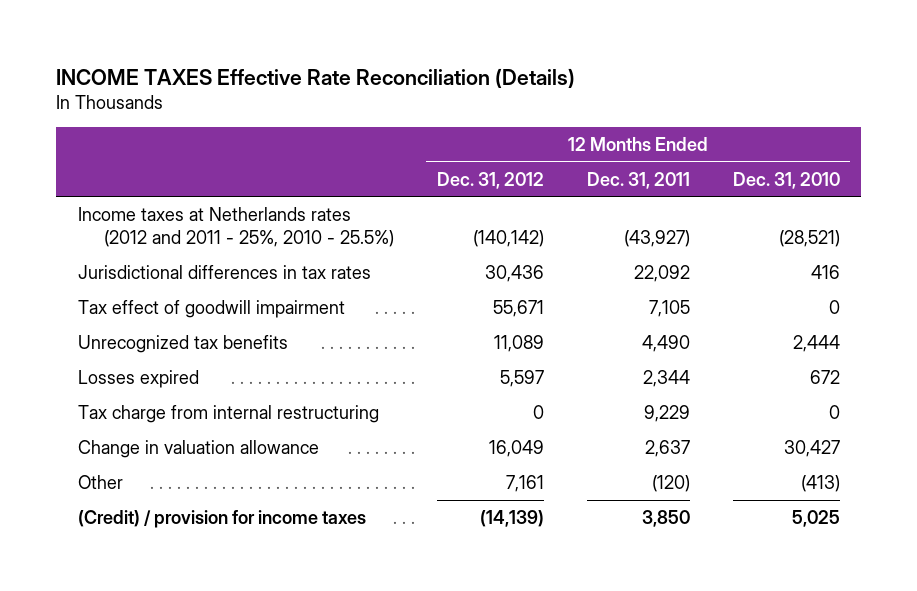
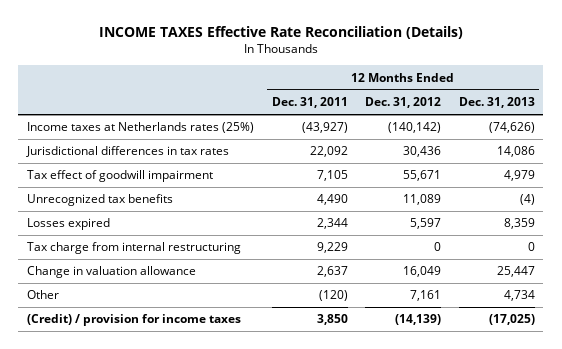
[732,171,840,189] Dec. 31, 2010 -> none
none -> [458,97,535,109] Dec. 31, 2013
[77,206,395,248] Income taxes at Netherlands rates (2012 and 2011 - 25%, 2010 - 25.5%) -> [27,122,255,134] Income taxes at Netherlands rates (25%)

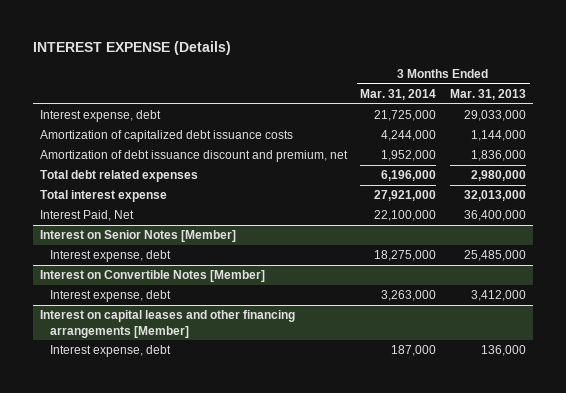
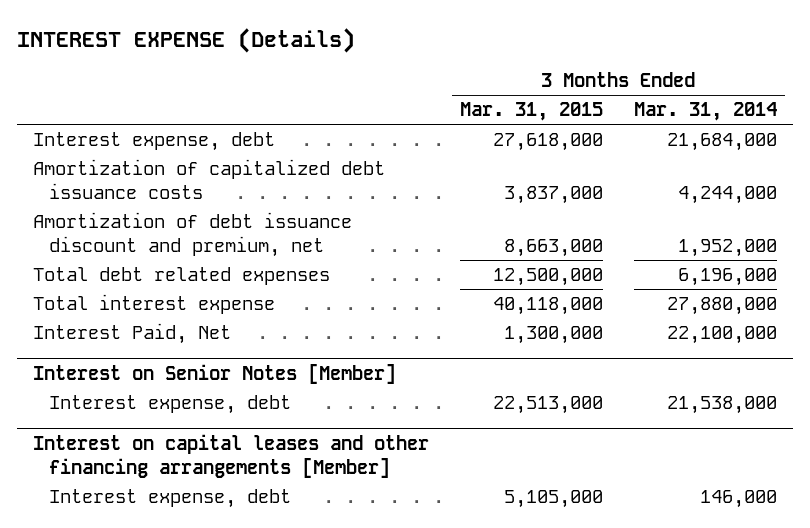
[450,89,527,101] Mar. 31, 2013 -> none
none -> [459,102,603,122] Mar. 31, 2015
[374,110,437,122] 21,725,000 -> [667,133,778,152] 21,684,000
[374,190,437,202] 27,921,000 -> [667,297,778,316] 27,880,000
[39,270,265,283] Interest on Convertible Notes [Member] -> none
[49,290,171,303] Interest expense, debt -> none
[374,250,437,262] 18,275,000 -> [667,396,778,415] 21,538,000
[391,345,437,357] 187,000 -> [700,490,778,509] 146,000

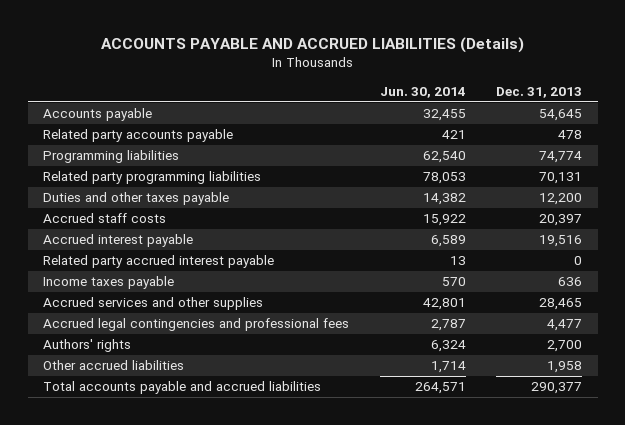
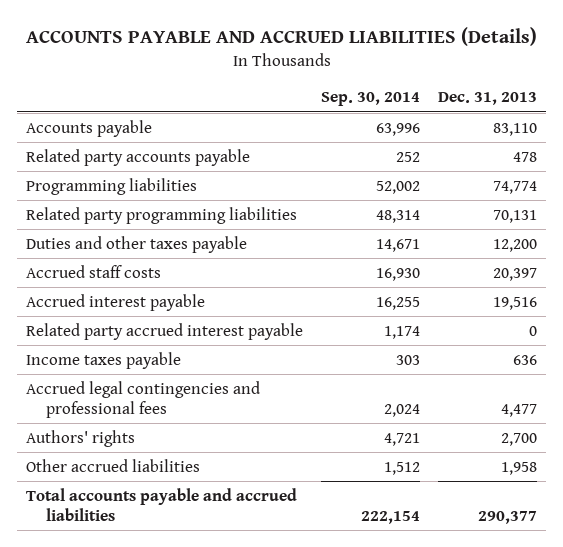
[379,86,466,98] Jun. 30, 2014 -> none
none -> [321,92,421,107] Sep. 30, 2014
[539,109,583,122] 54,645 -> [493,122,538,136] 83,110
[43,297,264,311] Accrued services and other supplies -> none

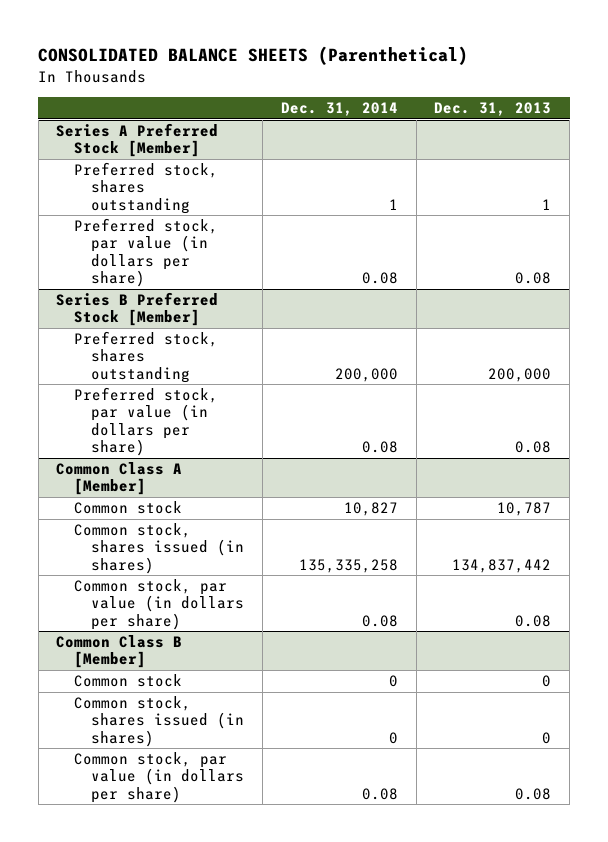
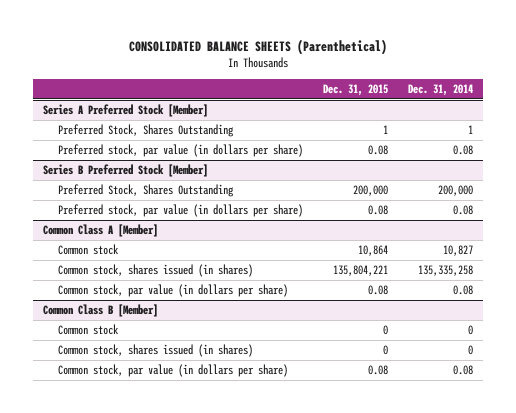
[434,101,552,116] Dec. 31, 2013 -> none
none -> [323,83,389,96] Dec. 31, 2015
[73,162,218,214] Preferred stock, shares outstanding -> [58,124,235,138] Preferred Stock, Shares Outstanding
[73,331,218,383] Preferred stock, shares outstanding -> [58,184,235,198] Preferred Stock, Shares Outstanding

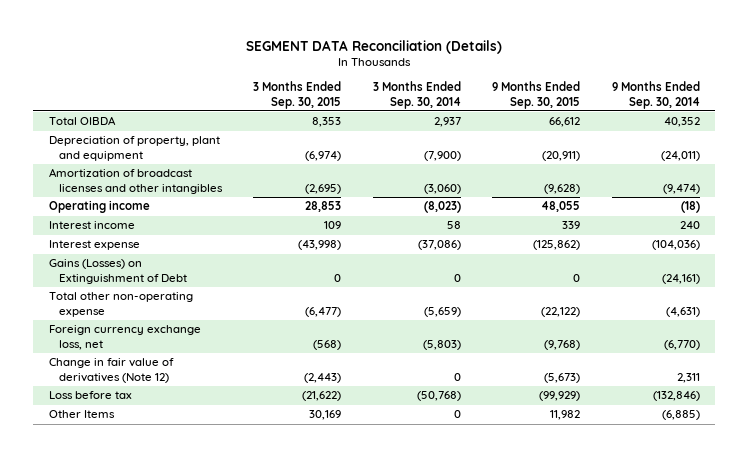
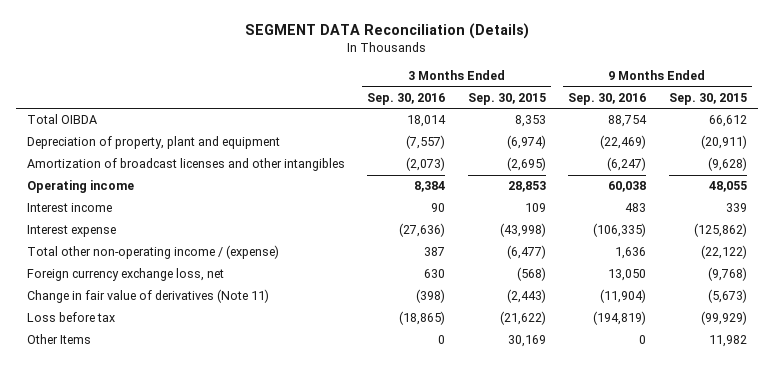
[372,81,461,109] 3 Months Ended Sep. 30, 2014 -> none
[611,81,700,109] 9 Months Ended Sep. 30, 2014 -> none
none -> [367,92,446,105] Sep. 30, 2016
none -> [568,92,647,105] Sep. 30, 2016
[48,259,187,284] Gains (Losses) on Extinguishment of Debt -> none
[48,292,193,317] Total other non-operating expense -> [27,245,280,260] Total other non-operating income / (expense)
[48,358,174,383] Change in fair value of derivatives (Note 12) -> [27,289,270,304] Change in fair value of derivatives (Note 11)

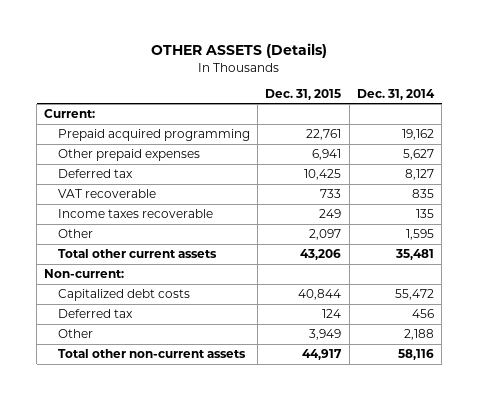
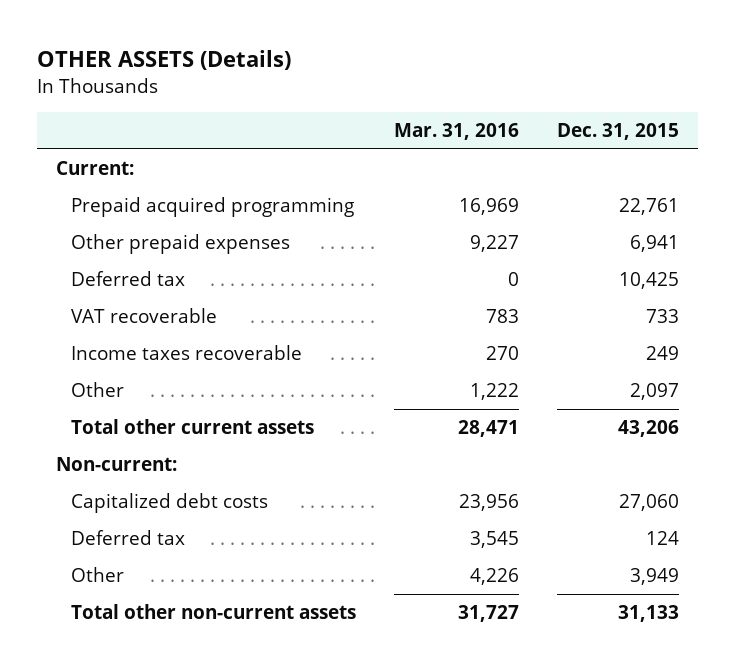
[356,88,435,100] Dec. 31, 2014 -> none
none -> [394,123,520,141] Mar. 31, 2016
[298,289,342,301] 40,844 -> [619,494,680,512] 27,060
[302,349,343,361] 44,917 -> [618,605,680,623] 31,133

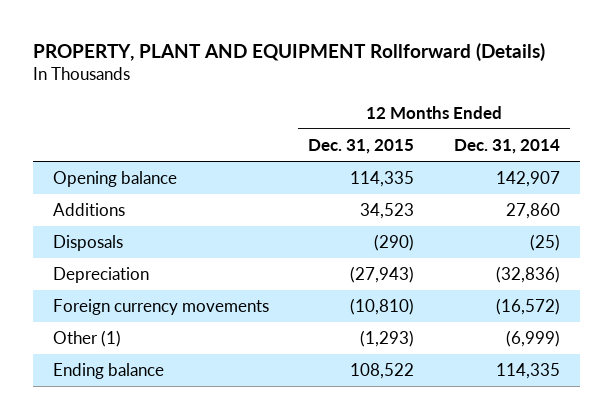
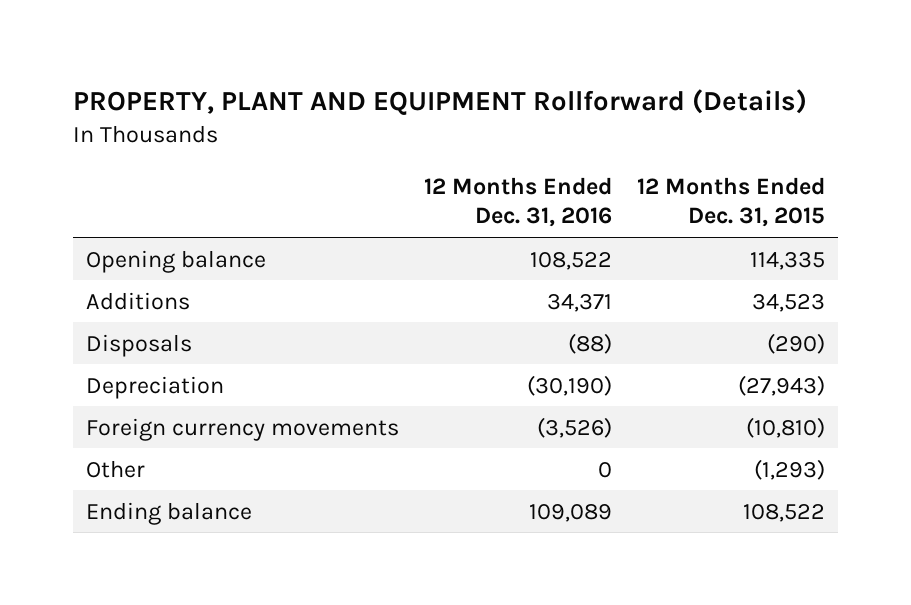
[453,138,560,154] Dec. 31, 2014 -> none
none -> [424,177,613,228] 12 Months Ended Dec. 31, 2016
[52,329,121,347] Other (1) -> [85,459,145,478] Other

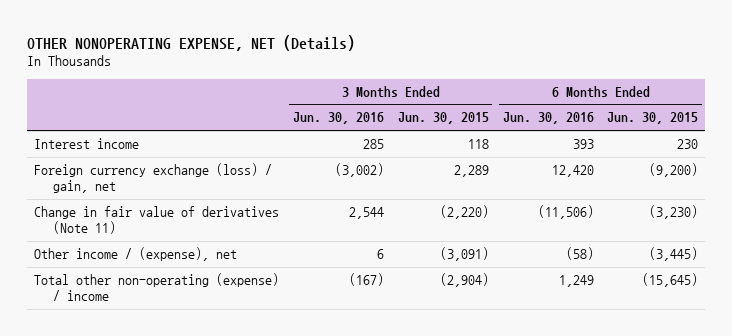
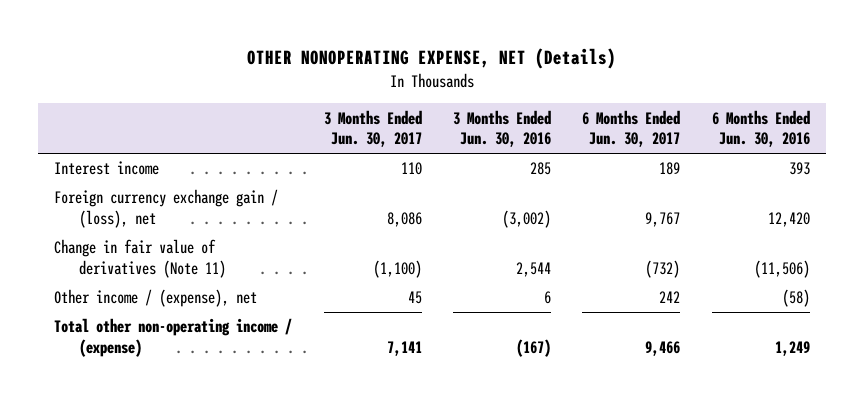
[397,112,489,125] Jun. 30, 2015 -> none
[607,112,699,125] Jun. 30, 2015 -> none
none -> [323,109,422,148] 3 Months Ended Jun. 30, 2017
none -> [582,109,681,148] 6 Months Ended Jun. 30, 2017
[33,163,272,194] Foreign currency exchange (loss) / gain, net -> [54,189,279,229] Foreign currency exchange gain / (loss), net
[33,273,279,302] Total other non-operating (expense) / income -> [54,318,293,358] Total other non-operating income / (expense)

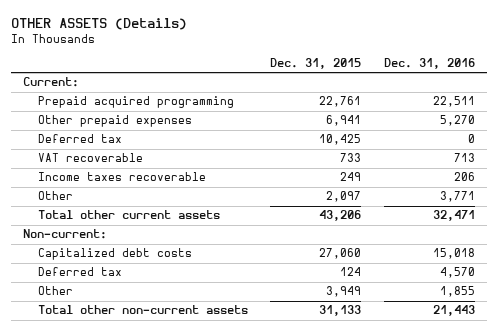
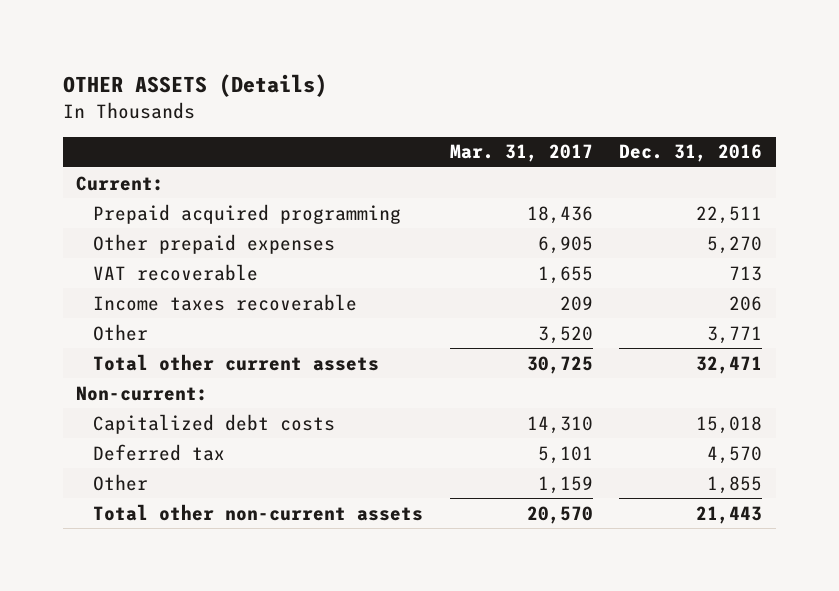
[270,58,362,70] Dec. 31, 2015 -> none
none -> [449,144,593,163] Mar. 31, 2017
[37,134,122,144] Deferred tax -> none

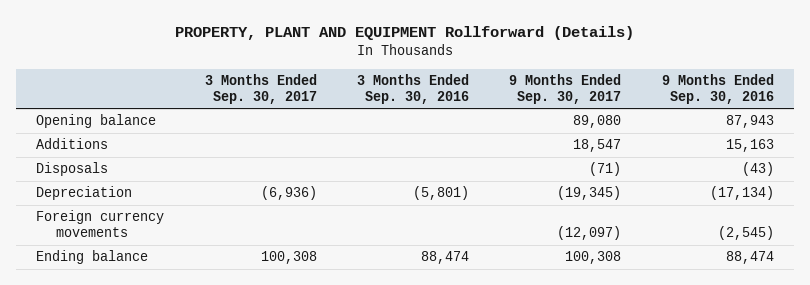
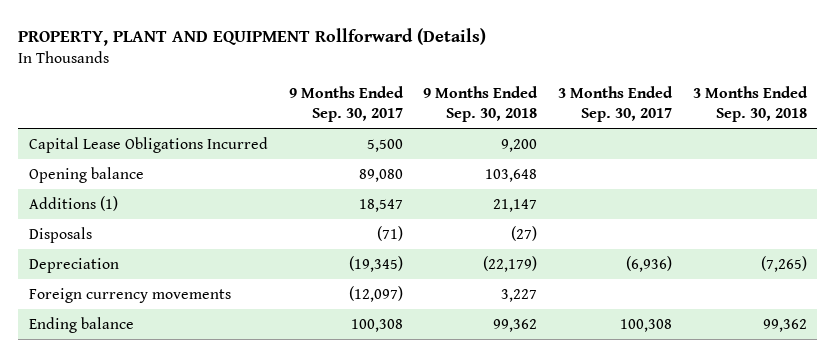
[356,74,469,104] 3 Months Ended Sep. 30, 2016 -> none
[661,74,774,104] 9 Months Ended Sep. 30, 2016 -> none
none -> [423,86,539,122] 9 Months Ended Sep. 30, 2018
none -> [693,86,809,122] 3 Months Ended Sep. 30, 2018
none -> [28,136,268,153] Capital Lease Obligations Incurred
[36,138,109,150] Additions -> [28,195,118,211] Additions (1)

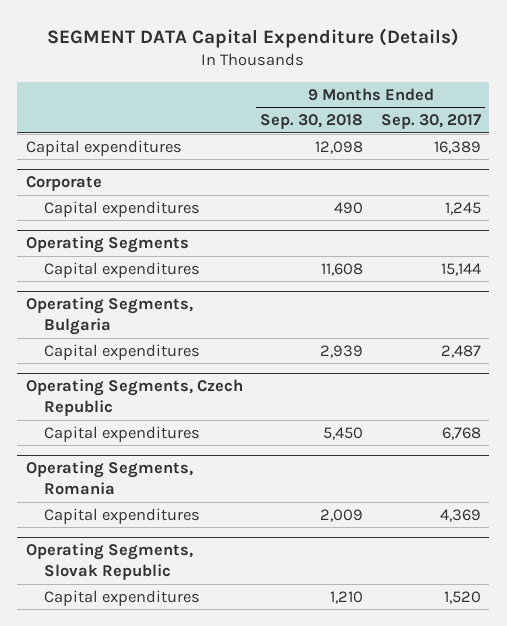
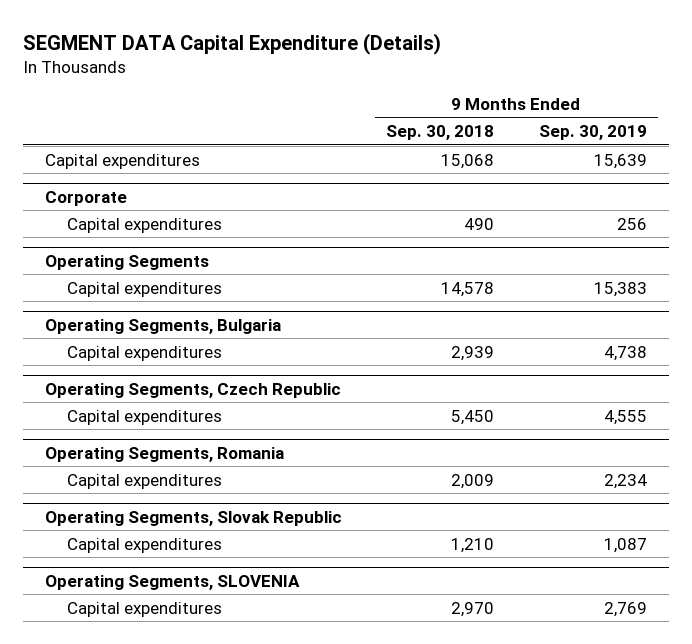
[380,114,481,130] Sep. 30, 2017 -> none
none -> [538,125,647,141] Sep. 30, 2019
[315,140,364,154] 12,098 -> [441,153,495,169] 15,068
[321,262,364,276] 11,608 -> [441,281,495,297] 14,578
none -> [45,574,301,590] Operating Segments, SLOVENIA
none -> [67,601,223,617] Capital expenditures

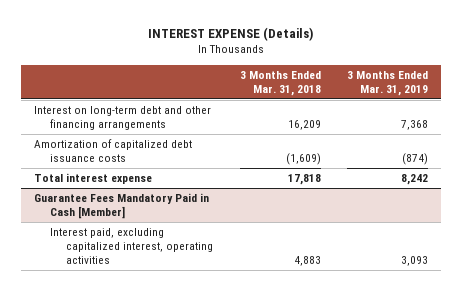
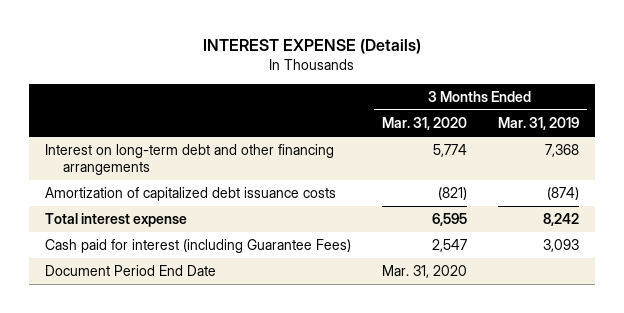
[239,70,321,96] 3 Months Ended Mar. 31, 2018 -> none
none -> [381,117,467,131] Mar. 31, 2020
[33,193,209,219] Guarantee Fees Mandatory Paid in Cash [Member] -> none
[50,228,214,264] Interest paid, excluding capitalized interest, operating activities -> [44,239,351,254] Cash paid for interest (including Guarantee Fees)
none -> [44,265,216,277] Document Period End Date

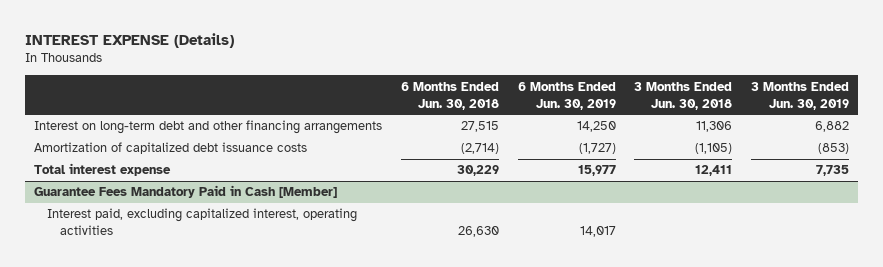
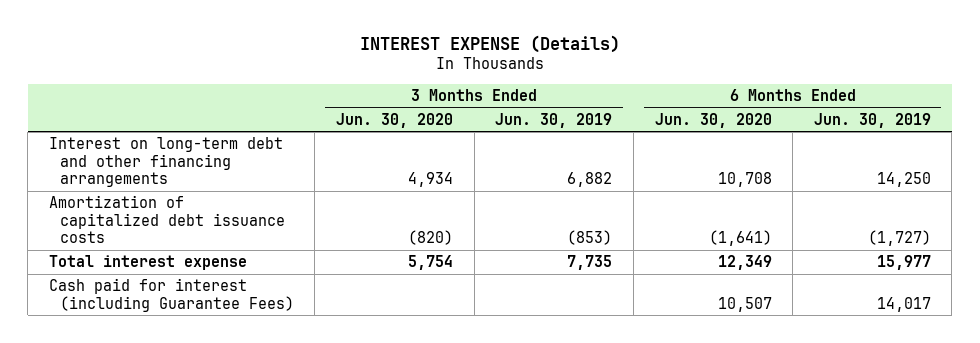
[400,81,499,110] 6 Months Ended Jun. 30, 2018 -> none
[634,81,733,110] 3 Months Ended Jun. 30, 2018 -> none
none -> [336,112,454,128] Jun. 30, 2020
none -> [654,112,772,128] Jun. 30, 2020
[34,185,338,199] Guarantee Fees Mandatory Paid in Cash [Member] -> none
[47,208,358,236] Interest paid, excluding capitalized interest, operating activities -> [48,278,294,312] Cash paid for interest (including Guarantee Fees)

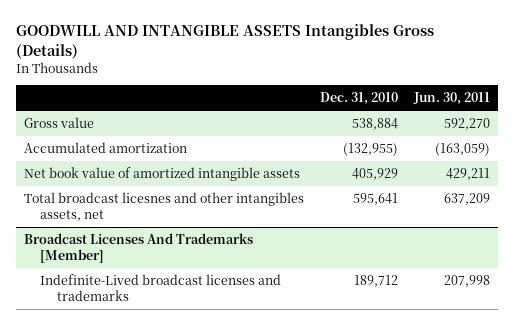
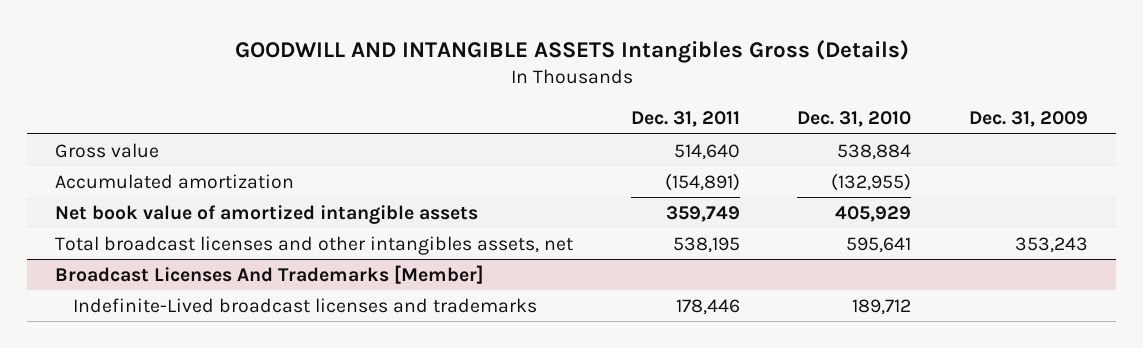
[412,92,490,106] Jun. 30, 2011 -> none
none -> [630,111,740,128] Dec. 31, 2011
none -> [968,111,1088,128] Dec. 31, 2009
[24,192,305,222] Total broadcast licesnes and other intangibles assets, net -> [55,235,574,255] Total broadcast licenses and other intangibles assets, net

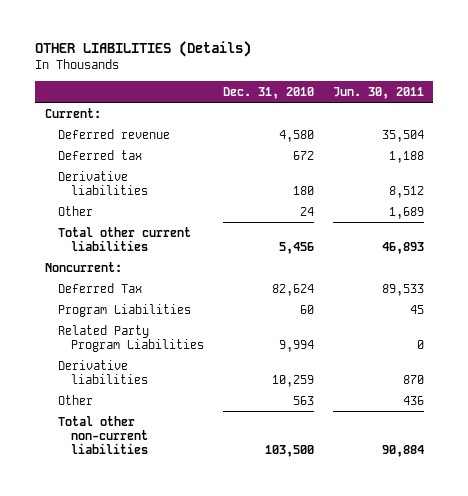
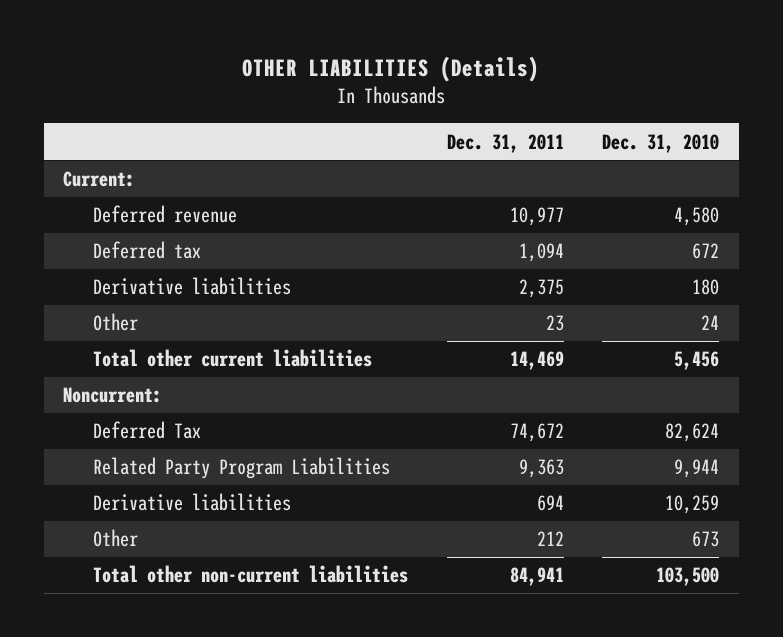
[332,86,424,99] Jun. 30, 2011 -> none
none -> [446,133,564,153] Dec. 31, 2011
[57,303,191,317] Program Liabilities -> none
[278,339,314,352] 9,994 -> [674,459,720,479] 9,944
[292,395,314,405] 563 -> [692,531,720,548] 673

